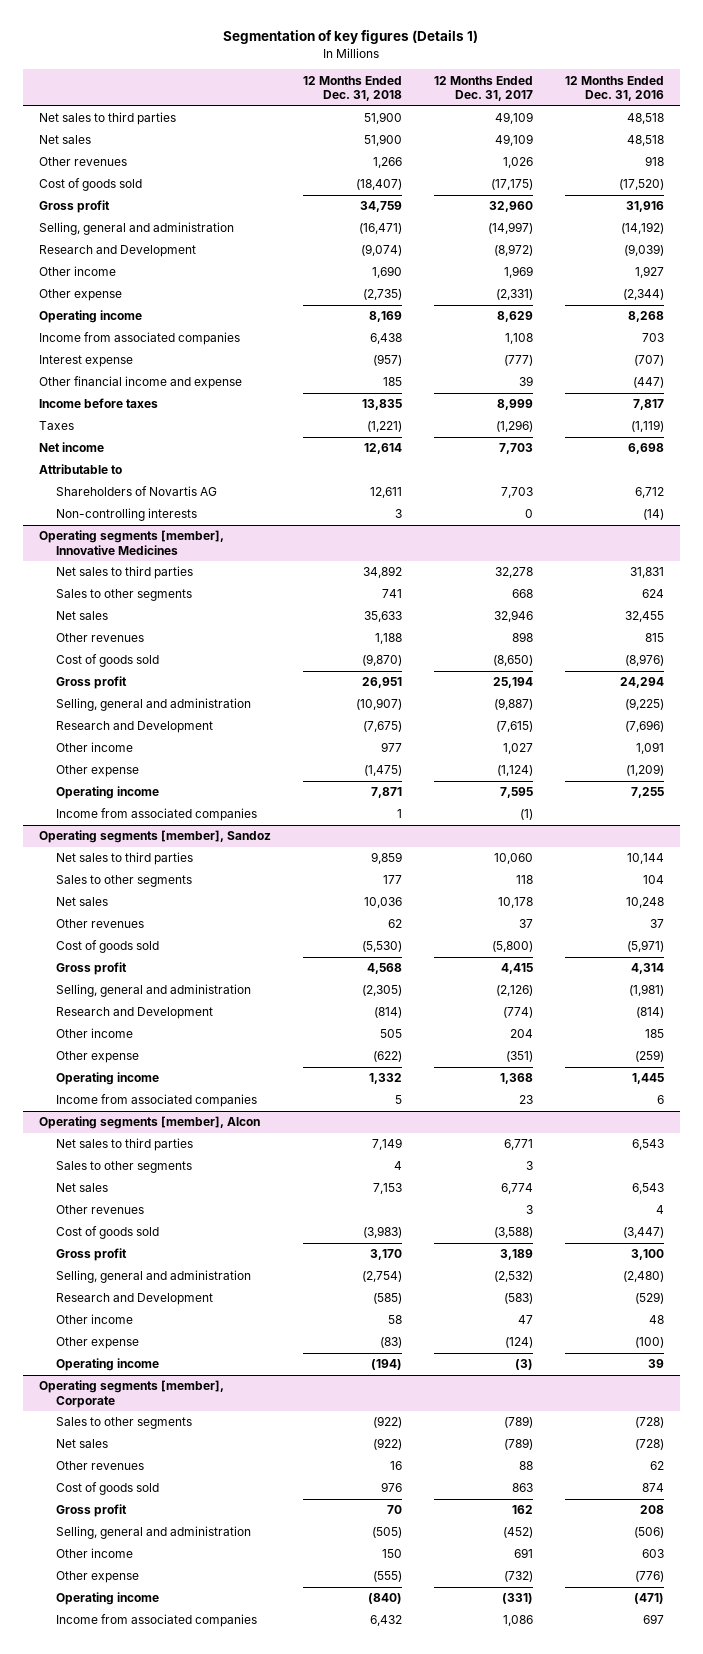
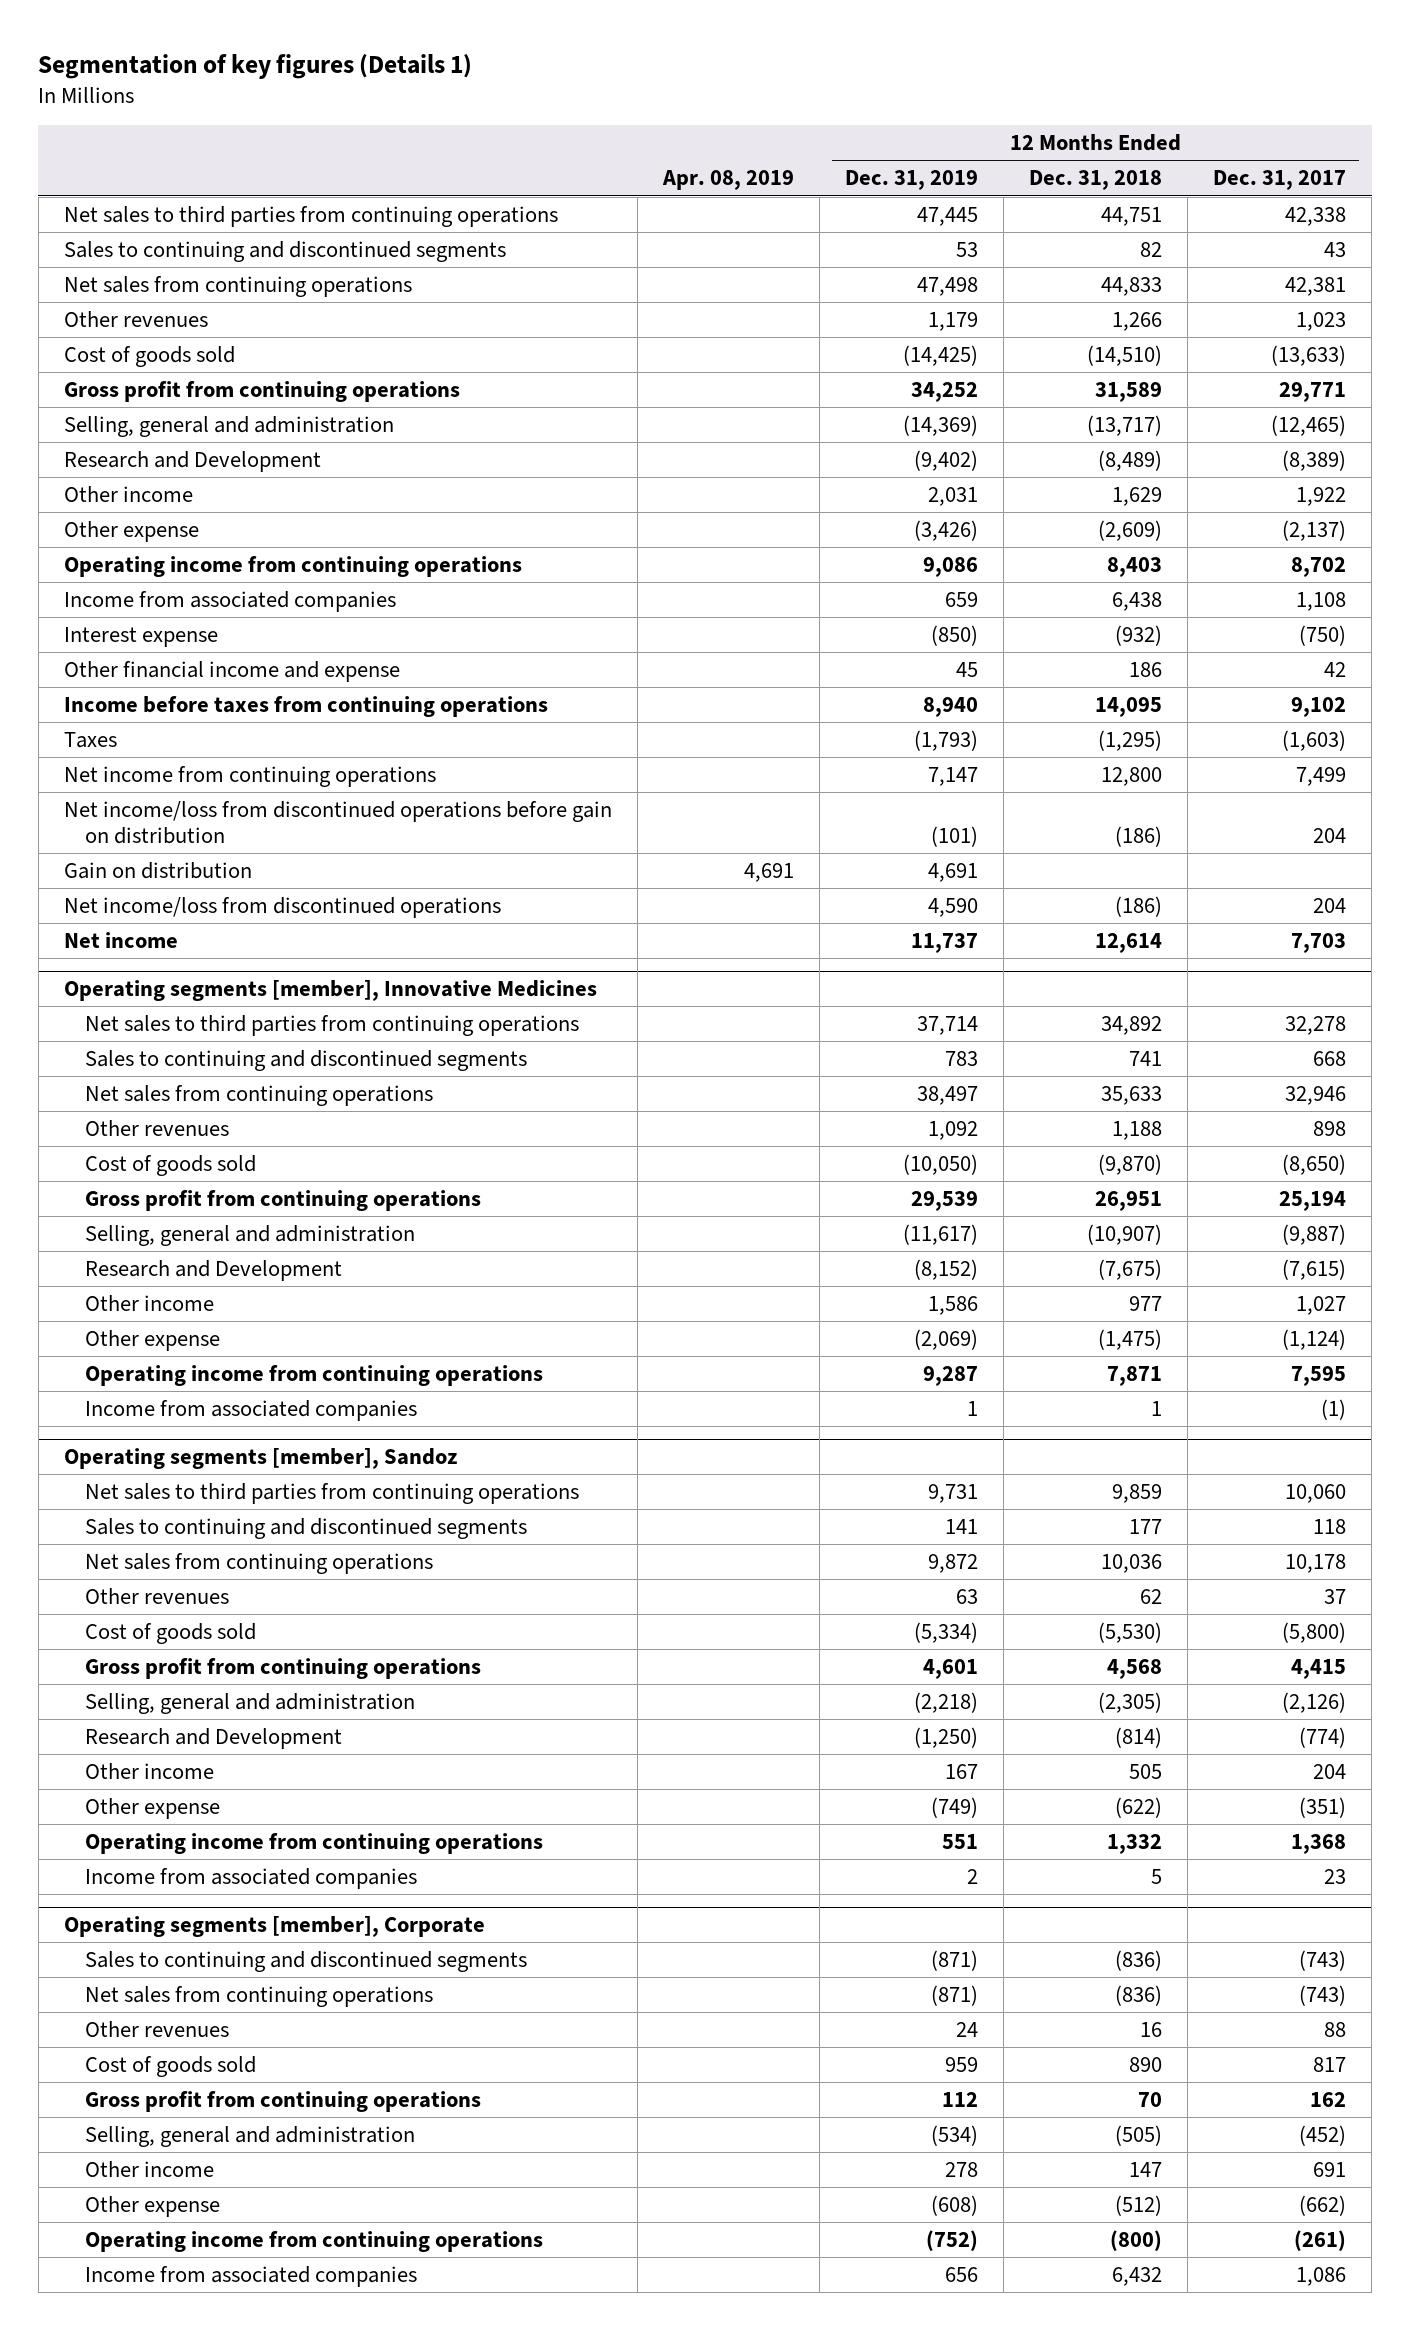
[564,75,664,102] 12 Months Ended Dec. 31, 2016 -> none
none -> [661,170,794,191] Apr. 08, 2019
none -> [845,170,979,191] Dec. 31, 2019
[38,112,176,126] Net sales to third parties -> [63,205,558,227] Net sales to third parties from continuing operations
[363,112,402,125] 51,900 -> [1101,206,1163,226] 44,751
[494,112,533,125] 49,109 -> [1285,206,1347,226] 42,338
none -> [63,240,506,262] Sales to continuing and discontinued segments
[38,135,91,145] Net sales -> [63,275,412,297] Net sales from continuing operations
[363,134,402,147] 51,900 -> [1101,276,1163,296] 44,833
[494,134,533,147] 49,109 -> [1285,276,1347,296] 42,381
[502,157,533,169] 1,026 -> [1296,311,1347,331] 1,023
[355,179,402,191] (18,407) -> [1087,344,1163,366] (14,510)
[490,179,533,191] (17,175) -> [1271,344,1347,366] (13,633)
[38,200,110,214] Gross profit -> [63,380,460,402] Gross profit from continuing operations
[359,201,402,213] 34,759 -> [1095,381,1163,402] 31,589
[488,201,533,213] 32,960 -> [1279,381,1347,402] 29,771
[358,223,402,235] (16,471) -> [1087,414,1163,436] (13,717)
[487,222,533,235] (14,997) -> [1271,414,1347,436] (12,465)
[360,244,402,257] (9,074) -> [1098,449,1163,471] (8,489)
[493,244,533,257] (8,972) -> [1282,449,1347,471] (8,389)
[371,266,402,279] 1,690 -> [1112,486,1163,506] 1,629
[503,266,533,279] 1,969 -> [1296,486,1347,506] 1,922
[362,289,402,301] (2,735) -> [1098,519,1163,541] (2,609)
[495,289,533,301] (2,331) -> [1282,519,1347,541] (2,137)
[38,310,142,324] Operating income -> [63,555,522,577] Operating income from continuing operations
[368,311,402,323] 8,169 -> [1107,556,1163,577] 8,403
[496,311,533,323] 8,629 -> [1291,556,1347,577] 8,702
[372,354,402,367] (957) -> [1115,624,1163,646] (932)
[503,355,533,367] (777) -> [1299,624,1347,646] (750)
[382,377,402,387] 185 -> [1129,661,1163,677] 186
[518,376,533,387] 39 -> [1324,661,1347,677] 42
[38,398,158,409] Income before taxes -> [63,695,548,717] Income before taxes from continuing operations
[361,399,402,411] 13,835 -> [1095,696,1163,717] 14,095
[496,399,533,411] 8,999 -> [1291,696,1347,717] 9,102
[366,421,402,433] (1,221) -> [1098,729,1163,751] (1,295)
[495,420,533,433] (1,296) -> [1282,729,1347,751] (1,603)
none -> [63,765,436,787] Net income from continuing operations
none -> [63,800,612,845] Net income/loss from discontinued operations before gain on distribution
none -> [63,861,252,879] Gain on distribution
none -> [63,896,501,918] Net income/loss from discontinued operations
[38,464,122,475] Attributable to -> none
[56,486,218,497] Shareholders of Novartis AG -> none
[56,508,198,522] Non-controlling interests -> none
[56,566,194,580] Net sales to third parties -> [85,1014,580,1036] Net sales to third parties from continuing operations
[56,589,193,602] Sales to other segments -> [85,1049,528,1071] Sales to continuing and discontinued segments
[56,611,109,621] Net sales -> [85,1084,434,1106] Net sales from continuing operations
[56,676,128,690] Gross profit -> [85,1189,482,1211] Gross profit from continuing operations
[56,786,160,800] Operating income -> [85,1364,544,1386] Operating income from continuing operations
[56,852,194,866] Net sales to third parties -> [85,1482,580,1504] Net sales to third parties from continuing operations
[56,875,193,888] Sales to other segments -> [85,1517,528,1539] Sales to continuing and discontinued segments
[56,897,109,907] Net sales -> [85,1552,434,1574] Net sales from continuing operations
[56,962,128,976] Gross profit -> [85,1657,482,1679] Gross profit from continuing operations
[56,1072,160,1086] Operating income -> [85,1832,544,1854] Operating income from continuing operations
[38,1116,260,1130] Operating segments [member], Alcon -> none
[56,1138,194,1152] Net sales to third parties -> none
[56,1161,193,1174] Sales to other segments -> none
[56,1183,109,1193] Net sales -> none
[56,1205,145,1215] Other revenues -> none
[56,1226,160,1240] Cost of goods sold -> none
[56,1248,128,1262] Gross profit -> none
[56,1270,252,1284] Selling, general and administration -> none
[56,1293,214,1306] Research and Development -> none
[56,1314,134,1325] Other income -> none
[56,1337,140,1350] Other expense -> none
[56,1358,160,1372] Operating income -> none
[56,1417,193,1430] Sales to other segments -> [85,1950,528,1972] Sales to continuing and discontinued segments
[372,1416,402,1429] (922) -> [1115,1949,1163,1971] (836)
[503,1416,533,1429] (789) -> [1299,1949,1347,1971] (743)
[56,1439,109,1449] Net sales -> [85,1985,434,2007] Net sales from continuing operations
[372,1438,402,1451] (922) -> [1115,1984,1163,2006] (836)
[503,1438,533,1451] (789) -> [1299,1984,1347,2006] (743)
[380,1482,402,1493] 976 -> [1129,2056,1163,2072] 890
[511,1483,533,1493] 863 -> [1313,2056,1347,2072] 817
[56,1504,128,1518] Gross profit -> [85,2090,482,2112] Gross profit from continuing operations
[381,1549,402,1559] 150 -> [1129,2161,1163,2177] 147
[372,1571,402,1583] (555) -> [1115,2194,1163,2216] (512)
[503,1571,533,1583] (732) -> [1299,2194,1347,2216] (662)
[56,1592,160,1606] Operating income -> [85,2230,544,2252] Operating income from continuing operations
[367,1593,402,1605] (840) -> [1110,2229,1163,2251] (800)
[501,1593,533,1605] (331) -> [1294,2229,1347,2251] (261)

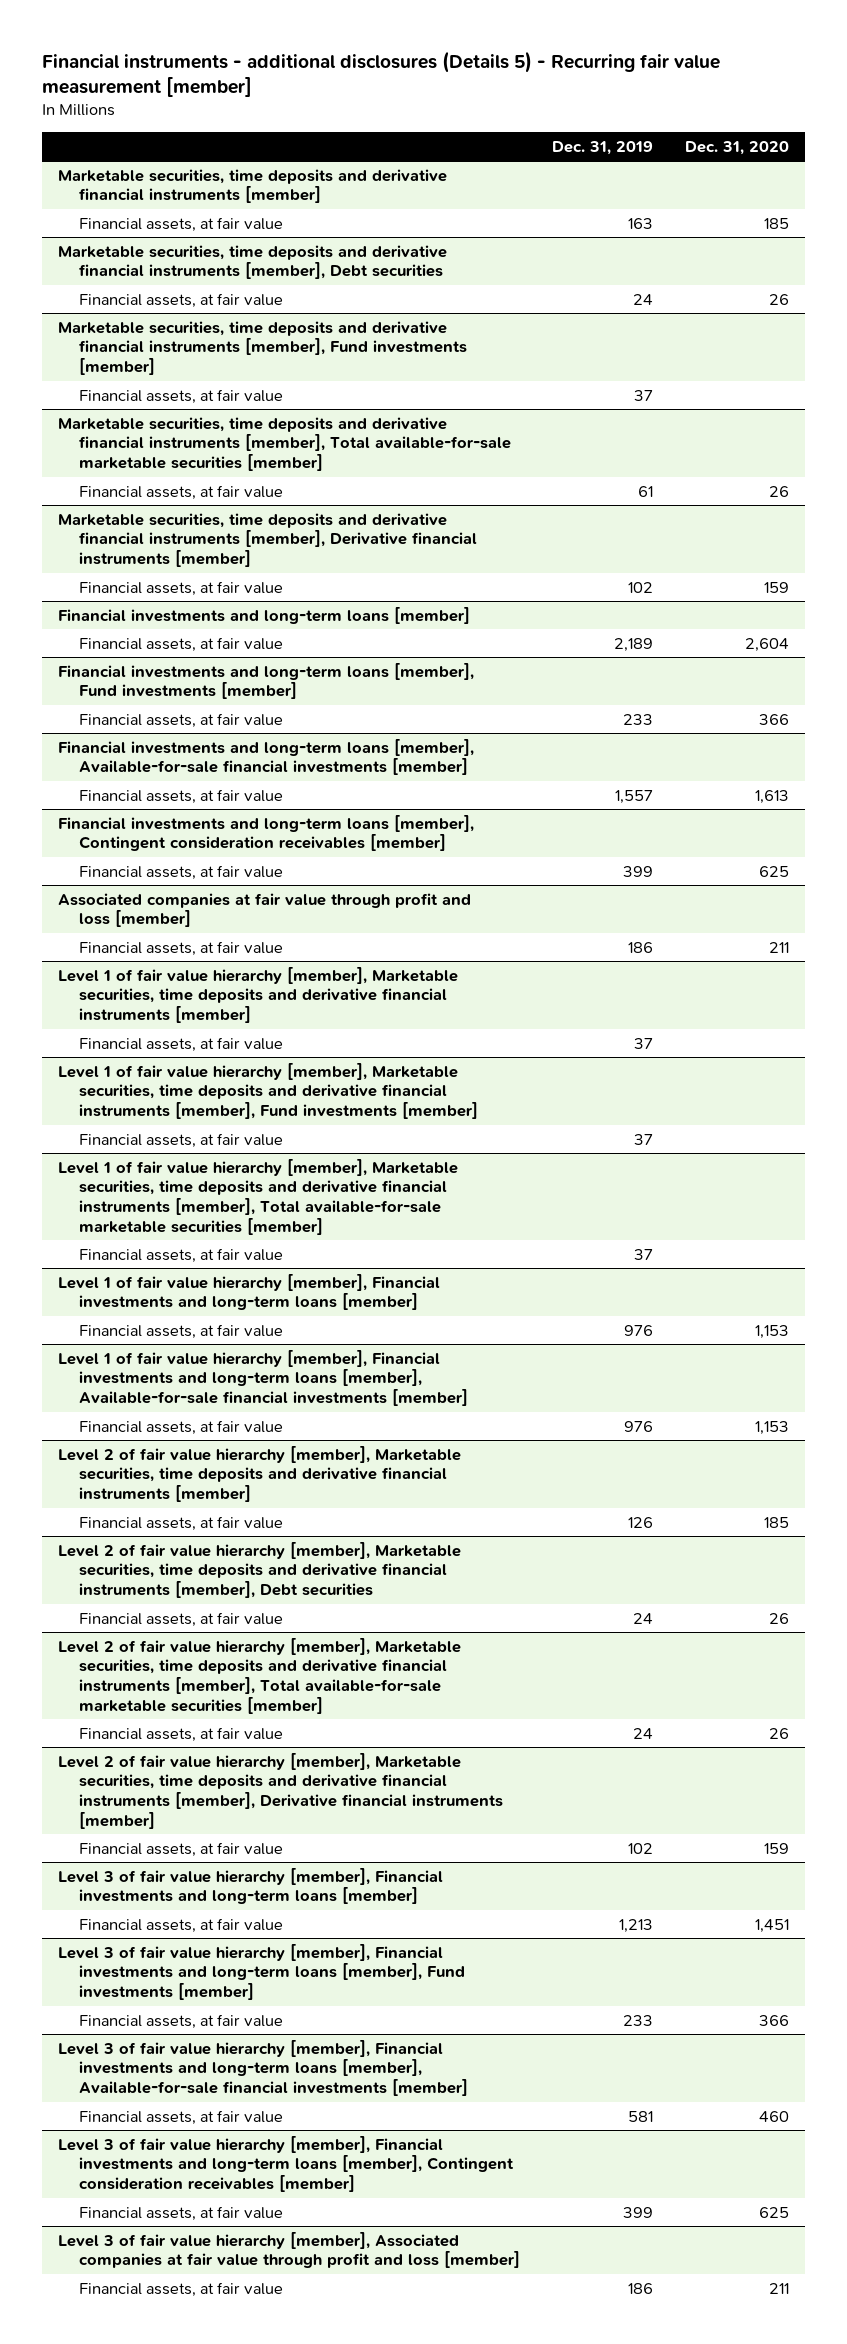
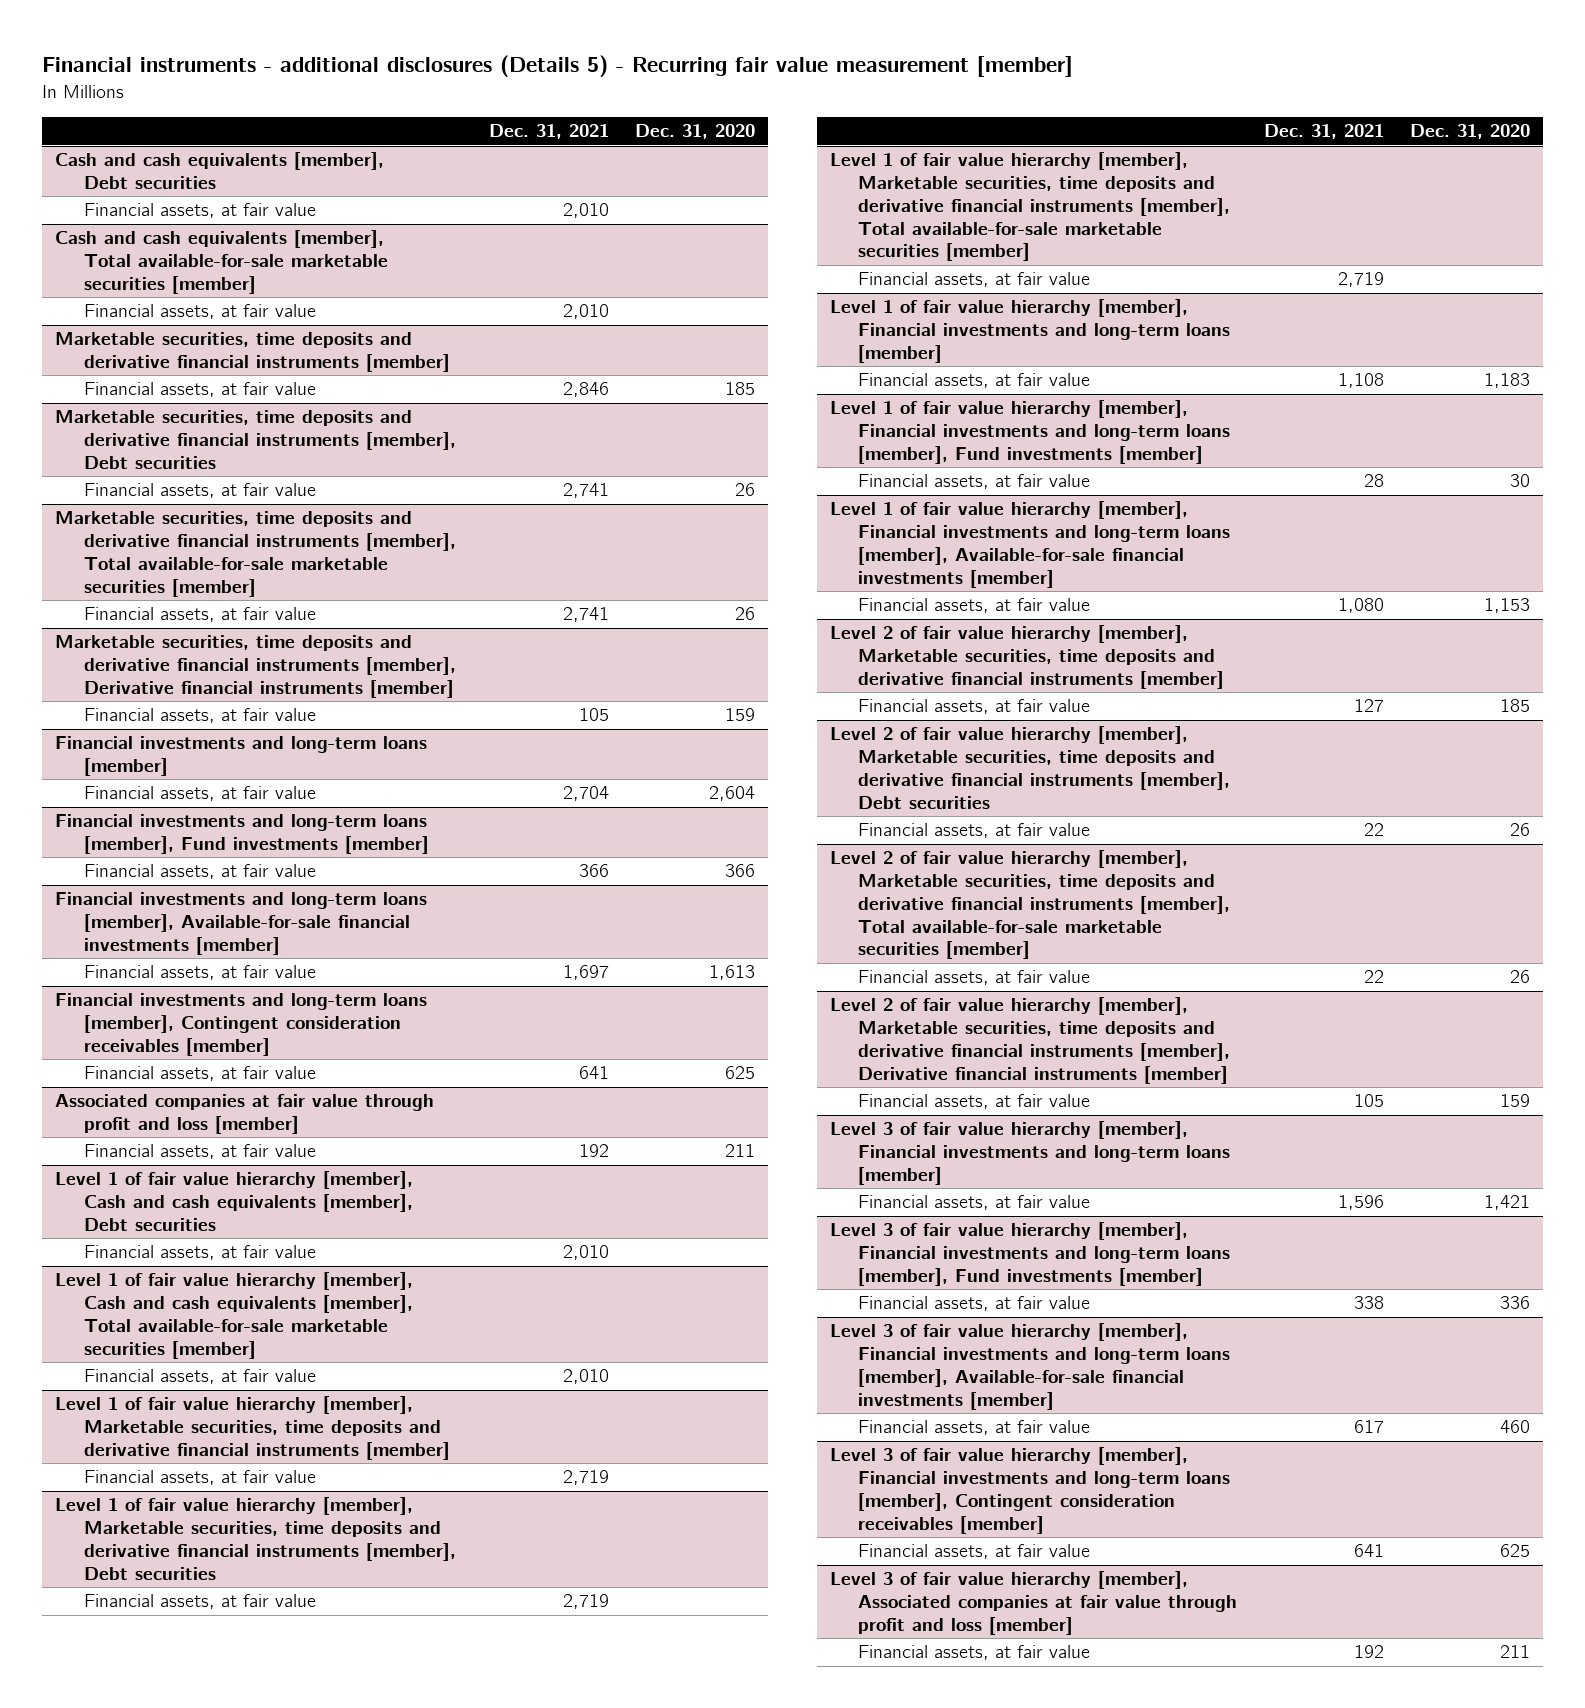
[551,140,653,155] Dec. 31, 2019 -> none
none -> [489,124,610,140] Dec. 31, 2021
none -> [54,152,384,190] Cash and cash equivalents [member], Debt securities
none -> [83,203,316,219] Financial assets, at fair value
none -> [54,230,388,294] Cash and cash equivalents [member], Total available-for-sale marketable securities [member]
none -> [83,304,316,320] Financial assets, at fair value
[57,320,467,376] Marketable securities, time deposits and derivative financial instruments [member], Fund investments [member] -> none
[78,388,283,404] Financial assets, at fair value -> none
none -> [54,1171,413,1231] Level 1 of fair value hierarchy [member], Cash and cash equivalents [member], Debt securities
none -> [83,1245,316,1261] Financial assets, at fair value
none -> [54,1272,413,1359] Level 1 of fair value hierarchy [member], Cash and cash equivalents [member], Total available-for-sale marketable securities [member]
none -> [83,1369,316,1385] Financial assets, at fair value
[57,1062,478,1120] Level 1 of fair value hierarchy [member], Marketable securities, time deposits and derivative financial instruments [member], Fund investments [member] -> [54,1497,456,1580] Level 1 of fair value hierarchy [member], Marketable securities, time deposits and derivative financial instruments [member], Debt securities
[754,1324,789,1339] 1,153 -> [1483,373,1530,389] 1,183
none -> [829,400,1231,464] Level 1 of fair value hierarchy [member], Financial investments and long-term loans [member], Fund investments [member]
none -> [858,474,1091,490] Financial assets, at fair value
[754,1918,789,1933] 1,451 -> [1483,1195,1530,1211] 1,421
[758,2014,789,2026] 366 -> [1499,1296,1530,1310] 336

